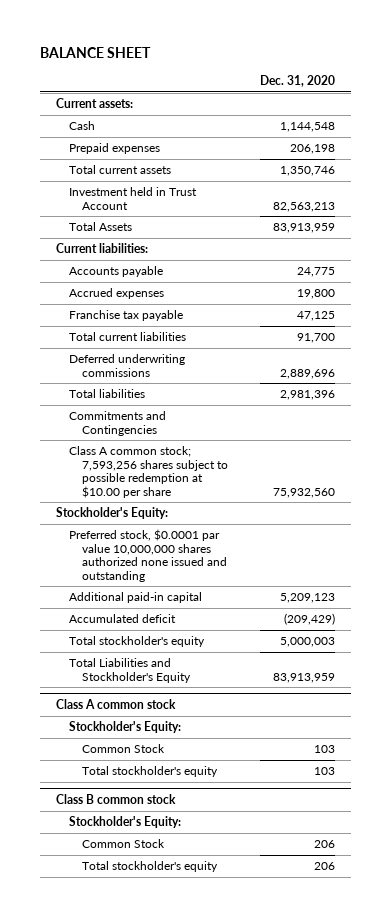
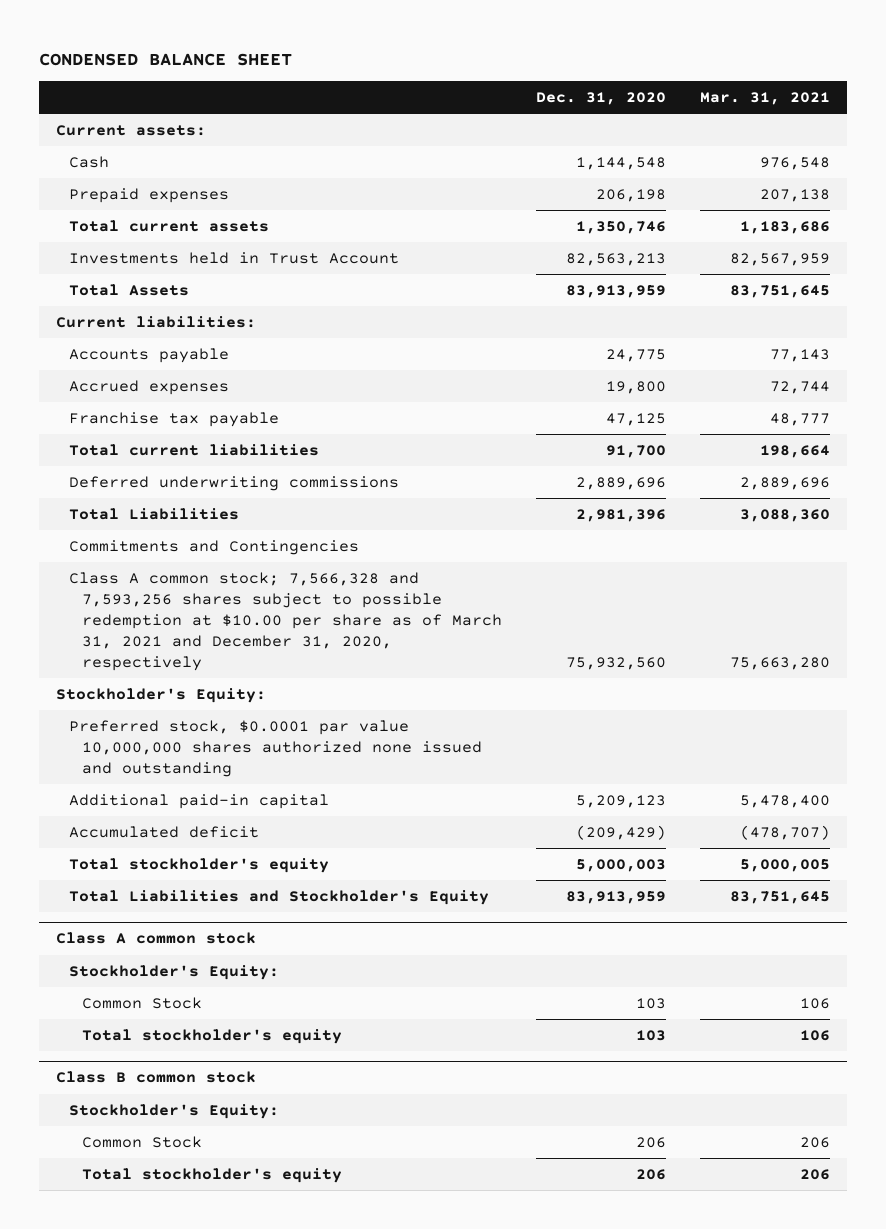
[40,47,152,59] BALANCE SHEET -> [39,52,293,66] CONDENSED BALANCE SHEET
none -> [699,91,830,105] Mar. 31, 2021
[68,187,197,210] Investment held in Trust Account -> [68,251,399,264] Investments held in Trust Account
[68,389,145,399] Total liabilities -> [68,507,239,520] Total Liabilities
[68,446,228,498] Class A common stock; 7,593,256 shares subject to possible redemption at $10.00 per share -> [68,571,502,672] Class A common stock; 7,566,328 and 7,593,256 shares subject to possible redemption at $10.00 per share as of March 31, 2021 and December 31, 2020, respectively

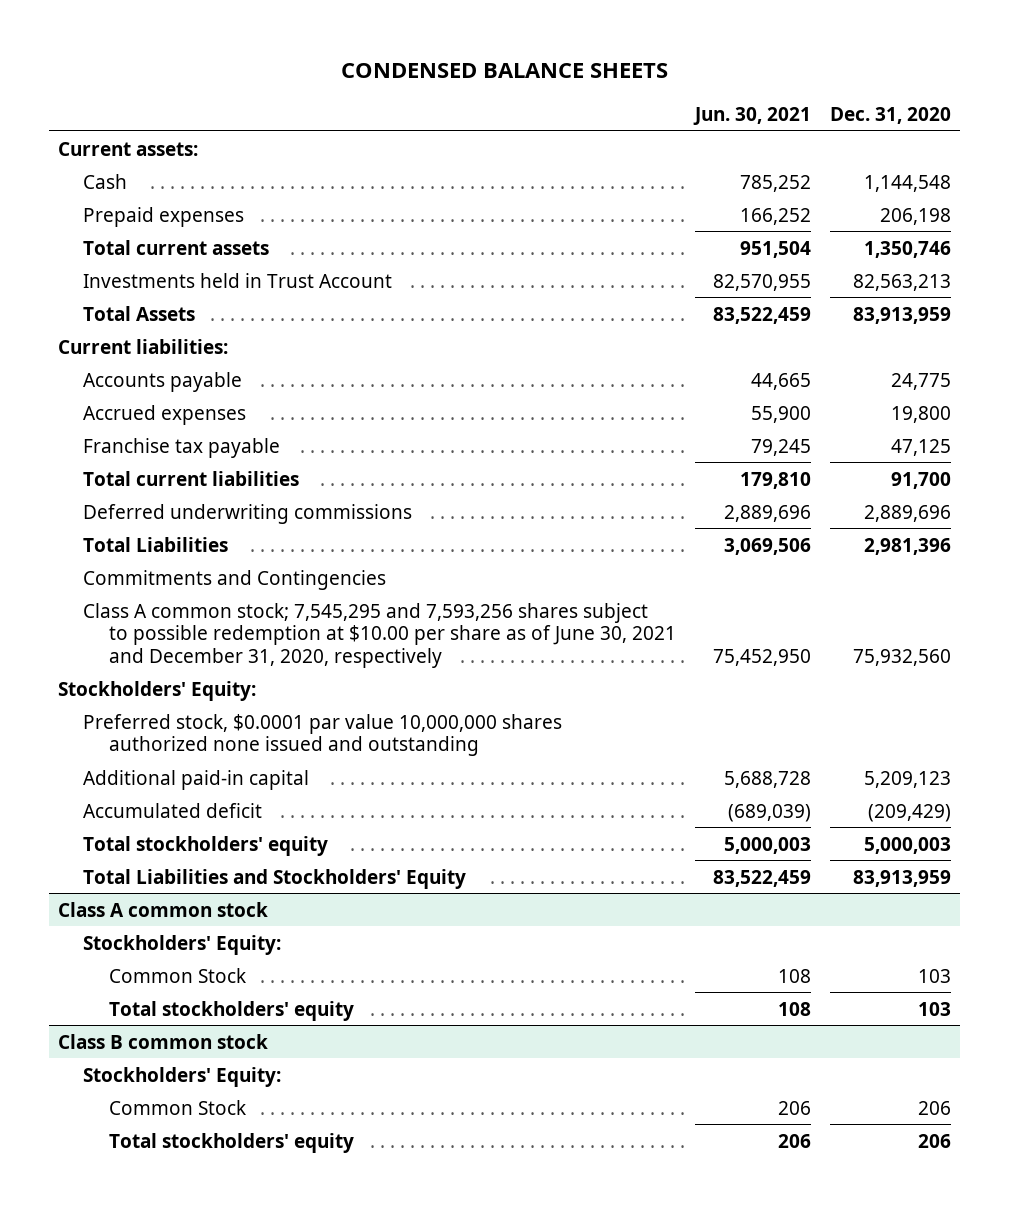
[39,52,293,66] CONDENSED BALANCE SHEET -> [340,63,668,79] CONDENSED BALANCE SHEETS
[699,91,830,105] Mar. 31, 2021 -> none
none -> [692,106,811,125] Jun. 30, 2021
[68,571,502,672] Class A common stock; 7,566,328 and 7,593,256 shares subject to possible redemption at $10.00 per share as of March 31, 2021 and December 31, 2020, respectively -> [83,602,676,668] Class A common stock; 7,545,295 and 7,593,256 shares subject to possible redemption at $10.00 per share as of June 30, 2021 and December 31, 2020, respectively
[55,687,266,703] Stockholder's Equity: -> [58,680,257,701] Stockholders' Equity:
[68,857,329,873] Total stockholder's equity -> [83,835,329,856] Total stockholders' equity
[68,889,489,905] Total Liabilities and Stockholder's Equity -> [83,868,467,889] Total Liabilities and Stockholders' Equity
[68,964,279,980] Stockholder's Equity: -> [83,934,282,955] Stockholders' Equity:
[81,1028,342,1044] Total stockholder's equity -> [108,1000,354,1021] Total stockholders' equity
[68,1103,279,1119] Stockholder's Equity: -> [83,1066,282,1087] Stockholders' Equity:
[81,1167,342,1183] Total stockholder's equity -> [108,1132,354,1153] Total stockholders' equity

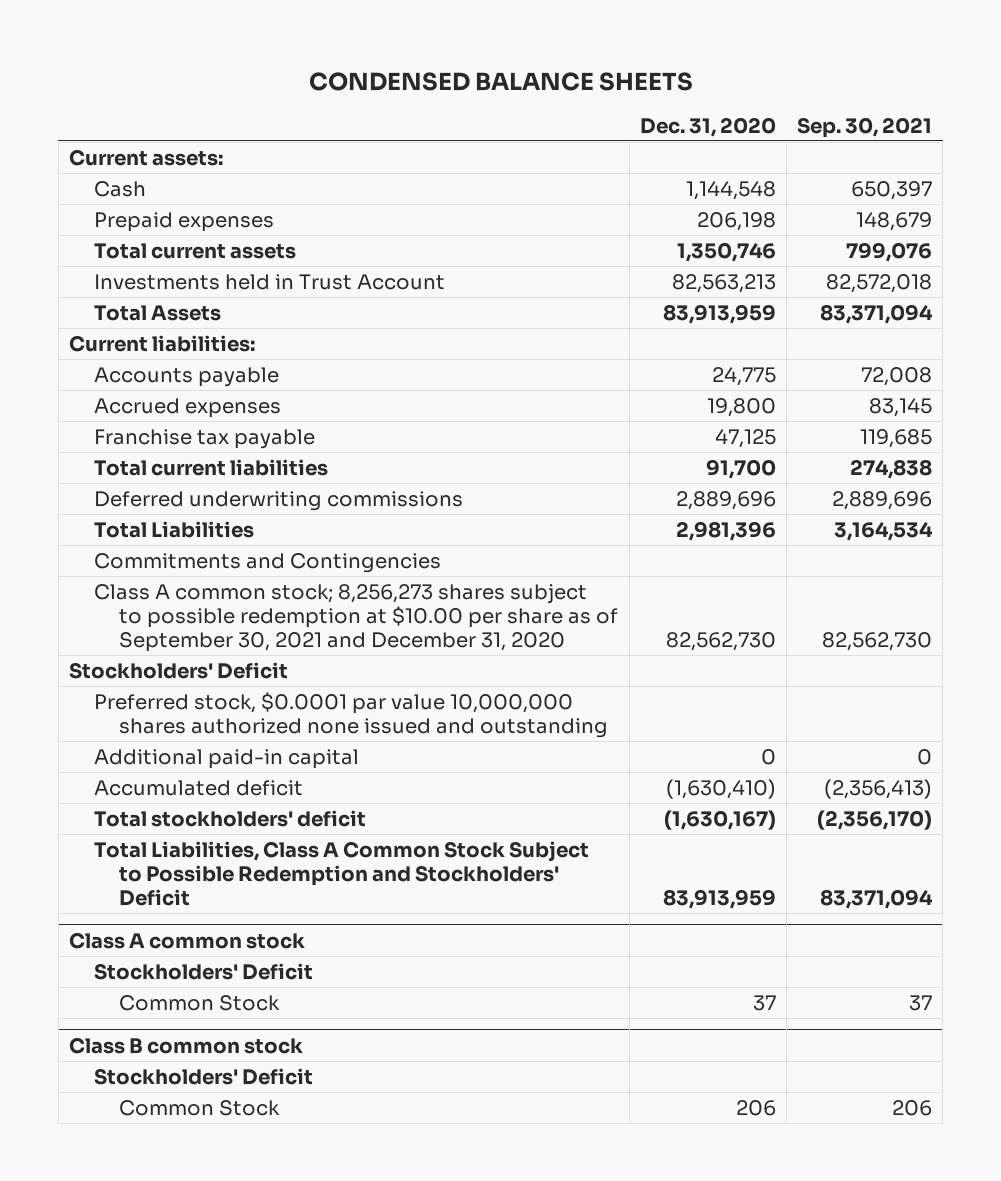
[692,106,811,125] Jun. 30, 2021 -> none
none -> [797,116,933,138] Sep. 30, 2021
[83,602,676,668] Class A common stock; 7,545,295 and 7,593,256 shares subject to possible redemption at $10.00 per share as of June 30, 2021 and December 31, 2020, respectively -> [94,583,619,652] Class A common stock; 8,256,273 shares subject to possible redemption at $10.00 per share as of September 30, 2021 and December 31, 2020
[852,648,951,666] 75,932,560 -> [665,631,776,651] 82,562,730
[58,680,257,701] Stockholders' Equity: -> [69,661,289,679] Stockholders' Deficit
[863,770,951,788] 5,209,123 -> [760,748,776,765] 0
[867,803,951,822] (209,429) -> [665,778,776,799] (1,630,410)
[83,835,329,856] Total stockholders' equity -> [94,809,367,827] Total stockholders' deficit
[863,836,951,854] 5,000,003 -> [663,809,776,830] (1,630,167)
[83,868,467,889] Total Liabilities and Stockholders' Equity -> [94,840,590,906] Total Liabilities, Class A Common Stock Subject to Possible Redemption and Stockholders' Deficit
[108,1000,354,1021] Total stockholders' equity -> none
[83,934,282,955] Stockholders' Equity: -> [94,962,314,980] Stockholders' Deficit
[917,968,951,983] 103 -> [752,994,776,1011] 37
[83,1066,282,1087] Stockholders' Equity: -> [94,1067,314,1085] Stockholders' Deficit
[108,1132,354,1153] Total stockholders' equity -> none

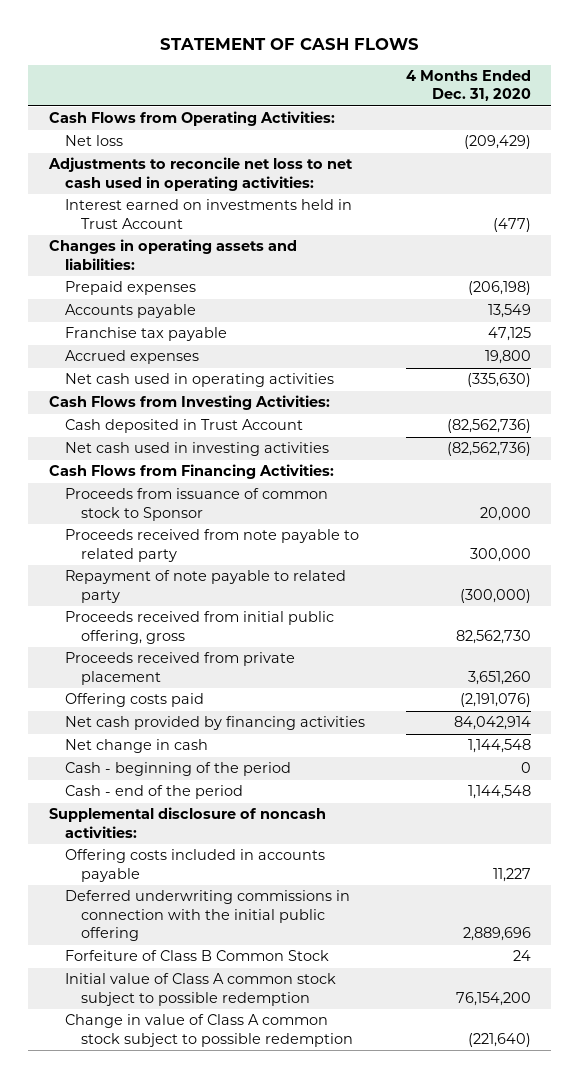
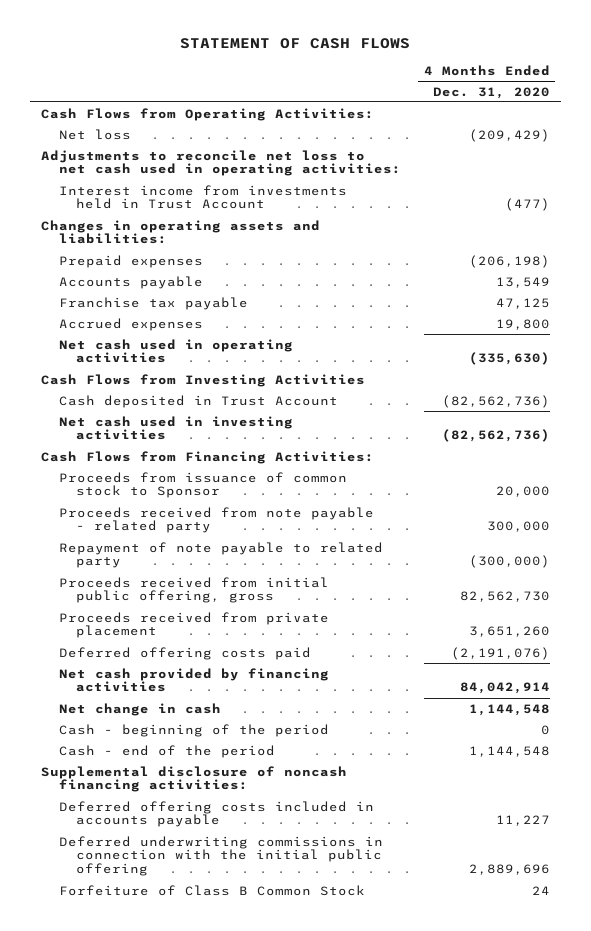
[64,199,352,229] Interest earned on investments held in Trust Account -> [58,184,347,210] Interest income from investments held in Trust Account
[48,395,330,411] Cash Flows from Investing Activities: -> [41,373,366,387] Cash Flows from Investing Activities
[64,529,359,562] Proceeds received from note payable to related party -> [58,506,374,534] Proceeds received from note payable - related party
[64,693,204,708] Offering costs paid -> [58,646,311,660] Deferred offering costs paid
[48,807,326,838] Supplemental disclosure of noncash activities: -> [41,765,348,793] Supplemental disclosure of noncash financing activities:
[64,849,325,882] Offering costs included in accounts payable -> [58,800,374,828] Deferred offering costs included in accounts payable
[64,973,336,1006] Initial value of Class A common stock subject to possible redemption -> none
[64,1014,353,1047] Change in value of Class A common stock subject to possible redemption -> none

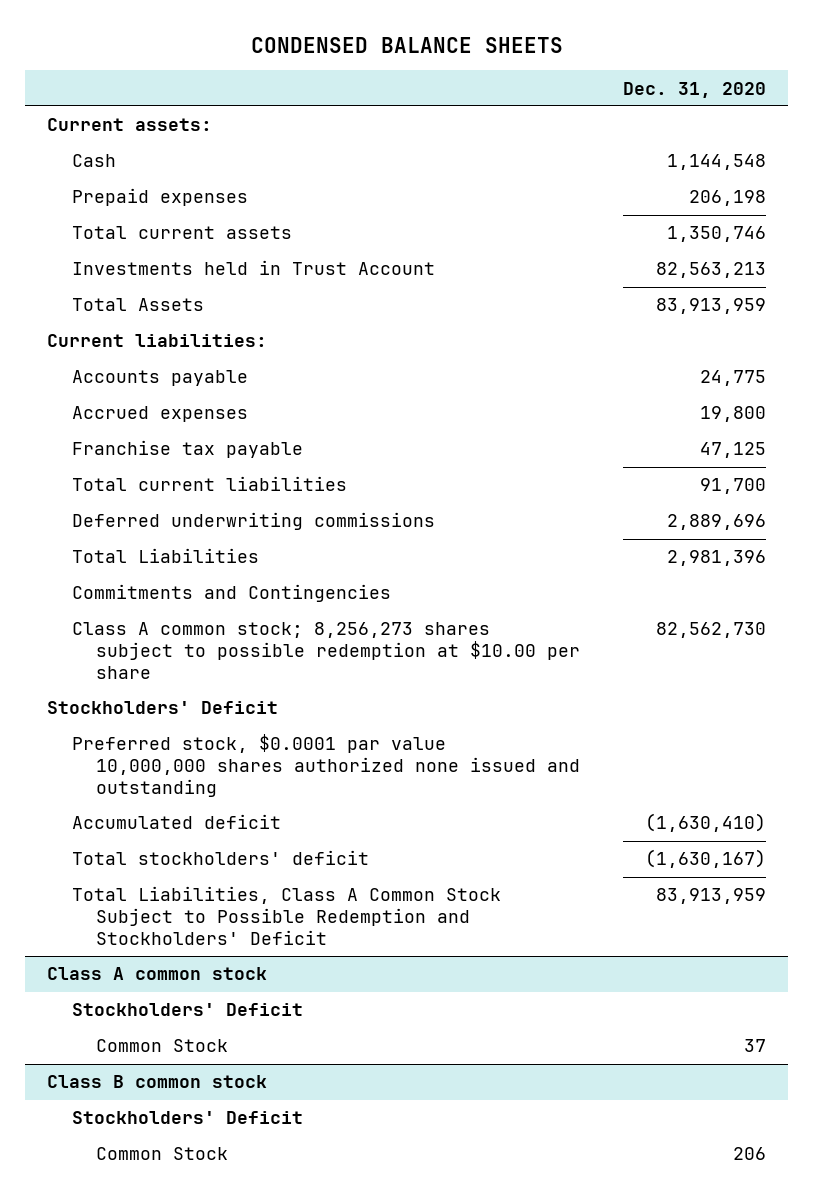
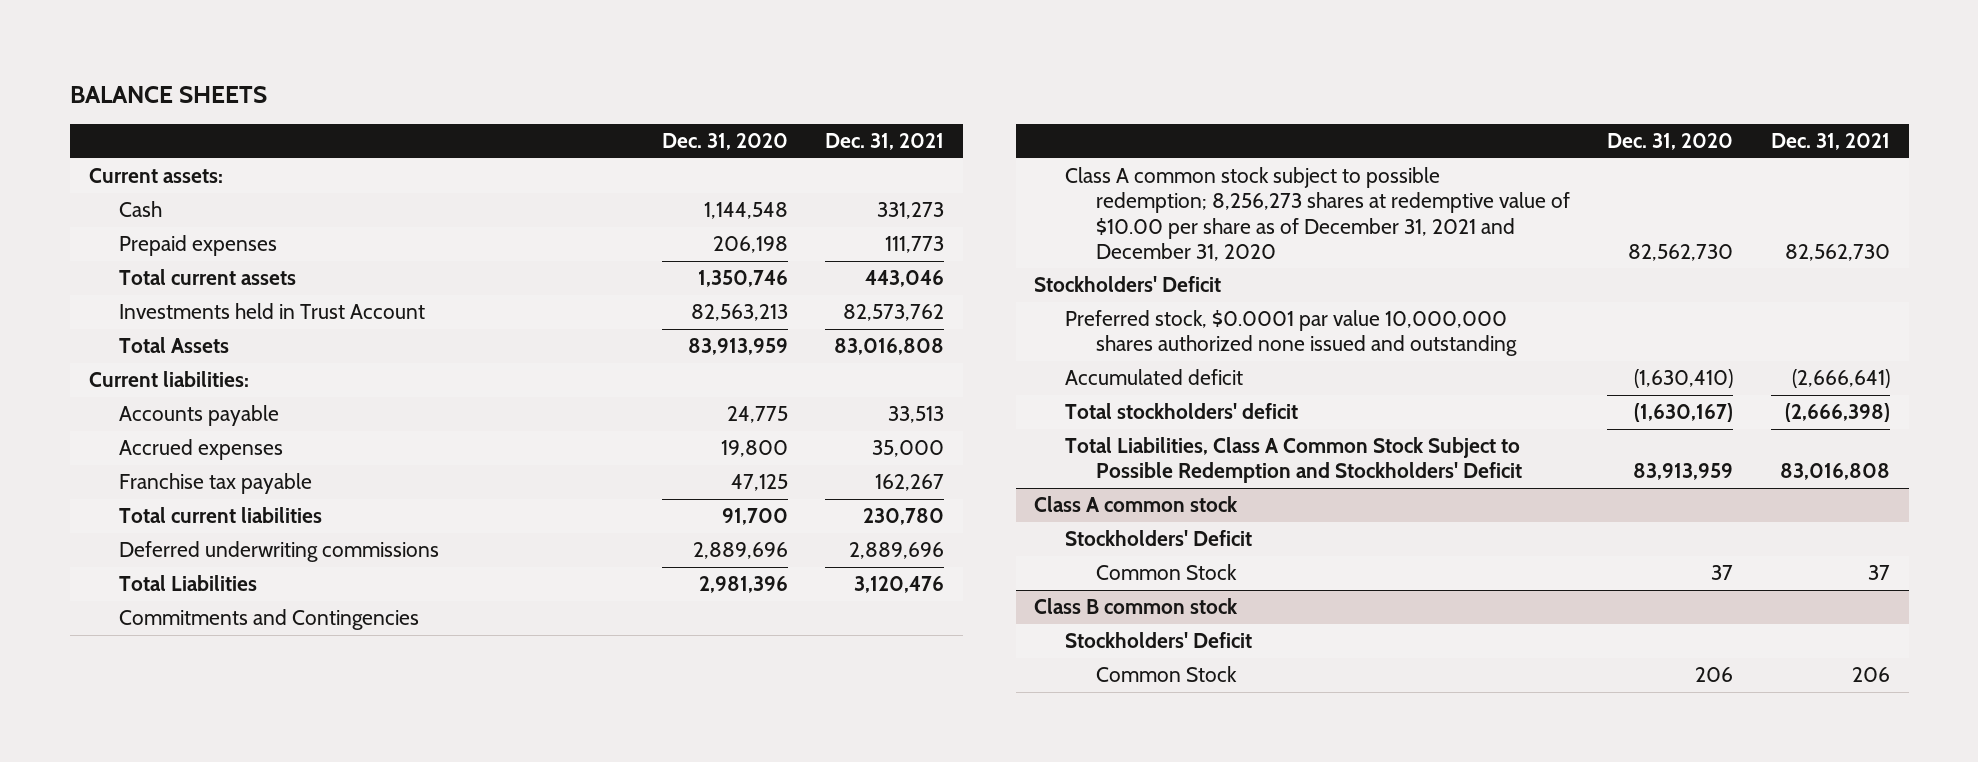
[250,36,563,53] CONDENSED BALANCE SHEETS -> [69,85,267,103] BALANCE SHEETS
none -> [825,133,945,151] Dec. 31, 2021
[71,622,581,679] Class A common stock; 8,256,273 shares subject to possible redemption at $10.00 per share -> [1065,167,1570,261] Class A common stock subject to possible redemption; 8,256,273 shares at redemptive value of $10.00 per share as of December 31, 2021 and December 31, 2020

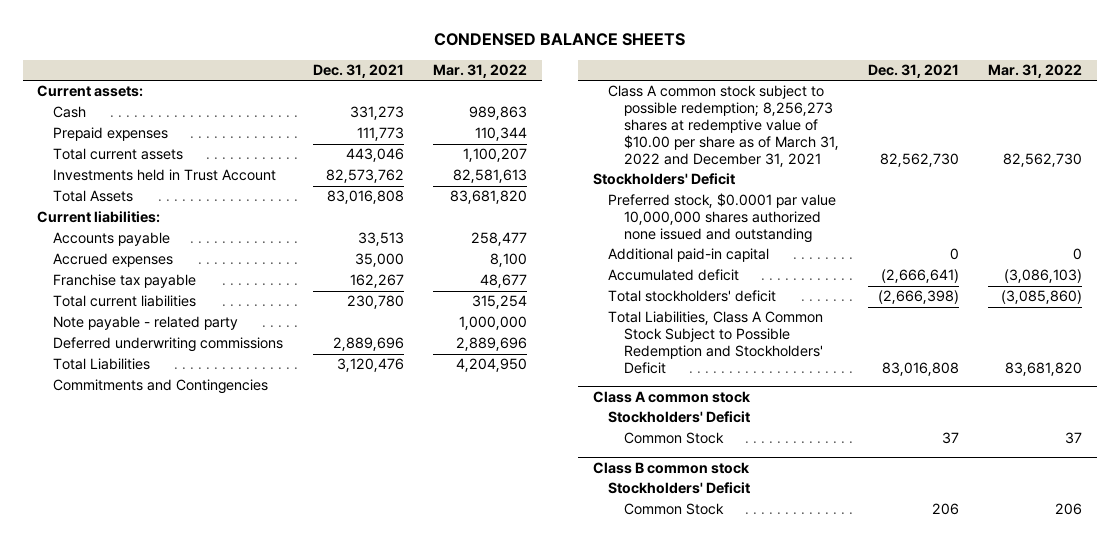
[69,85,267,103] BALANCE SHEETS -> [433,33,685,47] CONDENSED BALANCE SHEETS
[661,133,788,151] Dec. 31, 2020 -> none
none -> [433,64,528,79] Mar. 31, 2022
none -> [52,316,238,331] Note payable - related party
[1065,167,1570,261] Class A common stock subject to possible redemption; 8,256,273 shares at redemptive value of $10.00 per share as of December 31, 2021 and December 31, 2020 -> [608,85,839,167] Class A common stock subject to possible redemption; 8,256,273 shares at redemptive value of $10.00 per share as of March 31, 2022 and December 31, 2021
none -> [608,248,770,263] Additional paid-in capital

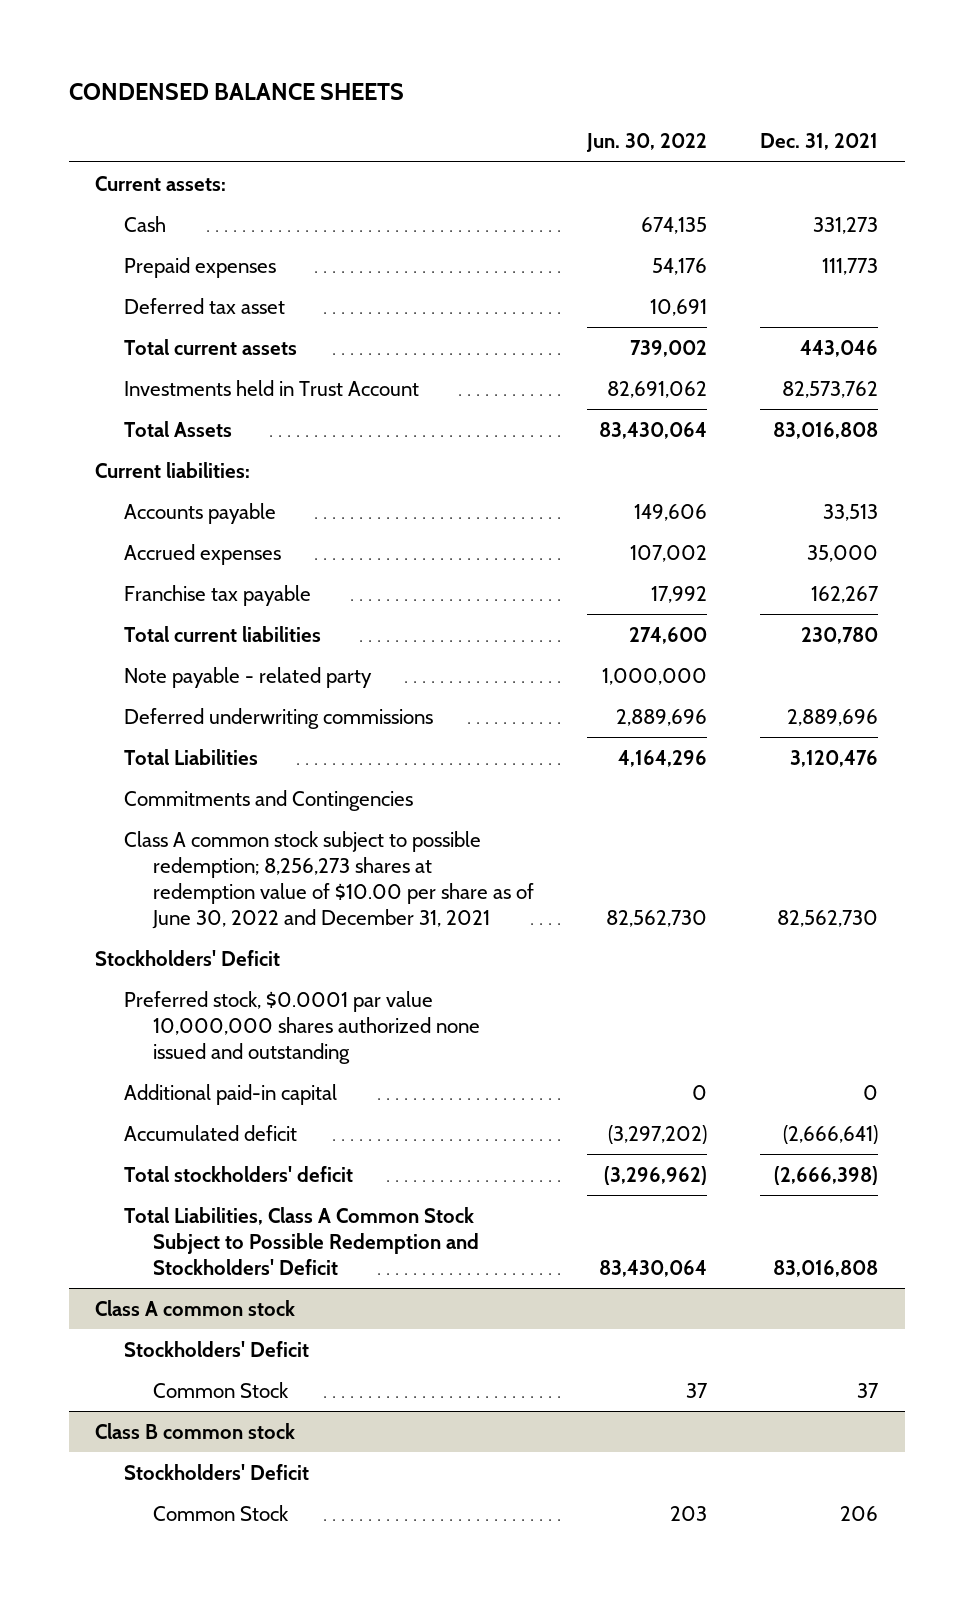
[433,64,528,79] Mar. 31, 2022 -> none
none -> [586,133,708,153] Jun. 30, 2022
none -> [124,297,286,314] Deferred tax asset
[608,85,839,167] Class A common stock subject to possible redemption; 8,256,273 shares at redemptive value of $10.00 per share as of March 31, 2022 and December 31, 2021 -> [124,830,535,929] Class A common stock subject to possible redemption; 8,256,273 shares at redemption value of $10.00 per share as of June 30, 2022 and December 31, 2021

